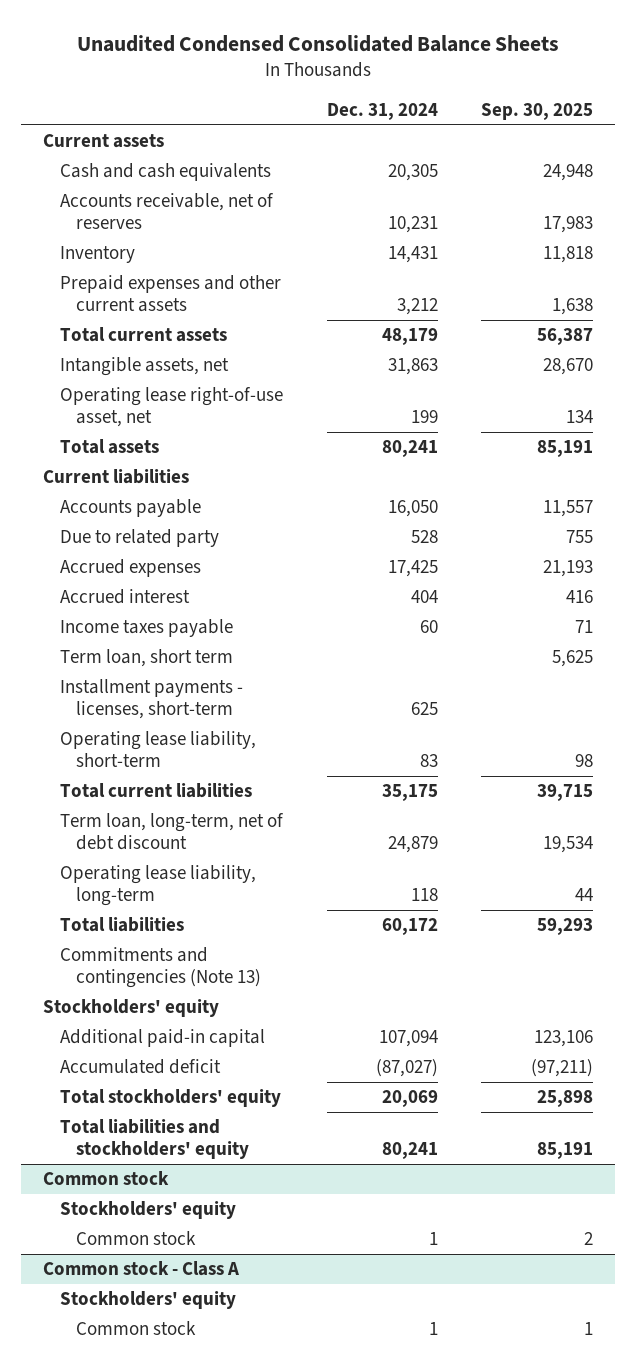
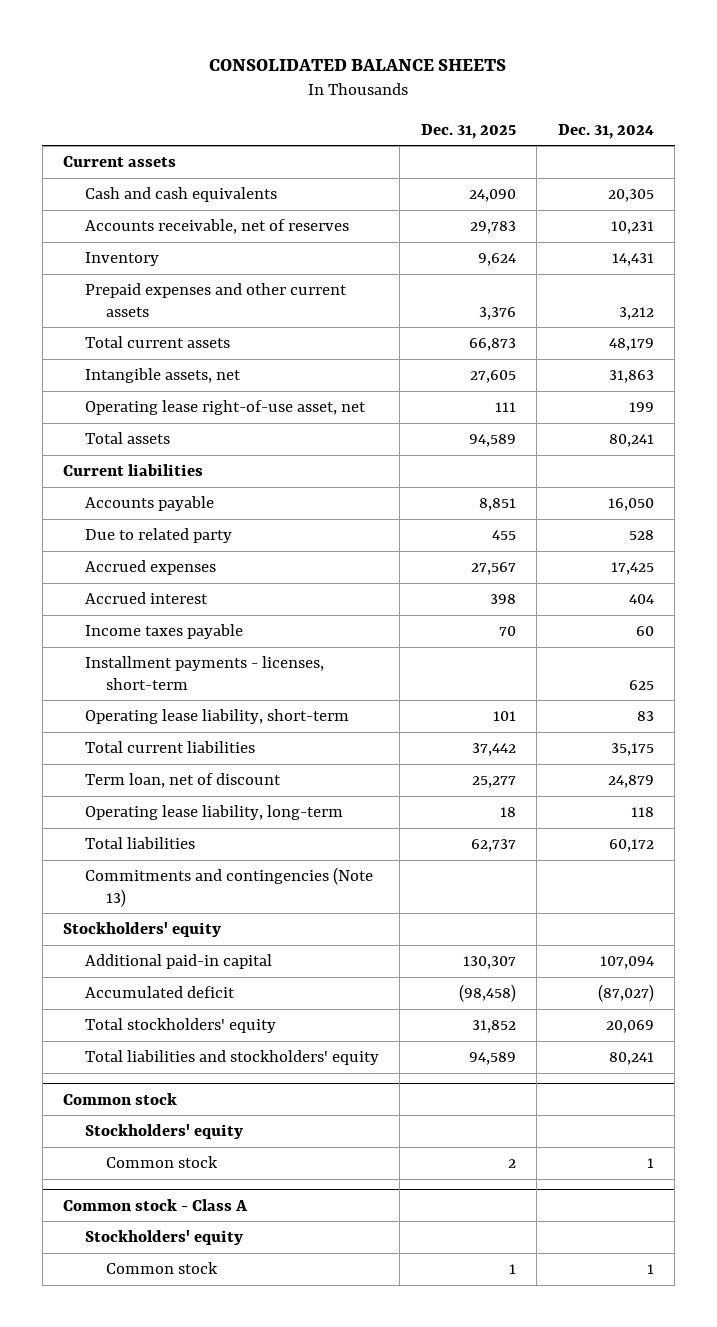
[77,34,560,52] Unaudited Condensed Consolidated Balance Sheets -> [209,58,507,71] CONSOLIDATED BALANCE SHEETS
[481,103,594,121] Sep. 30, 2025 -> none
none -> [420,123,516,139] Dec. 31, 2025
[59,649,233,668] Term loan, short term -> none
[59,813,284,851] Term loan, long-term, net of debt discount -> [84,773,281,789] Term loan, net of discount

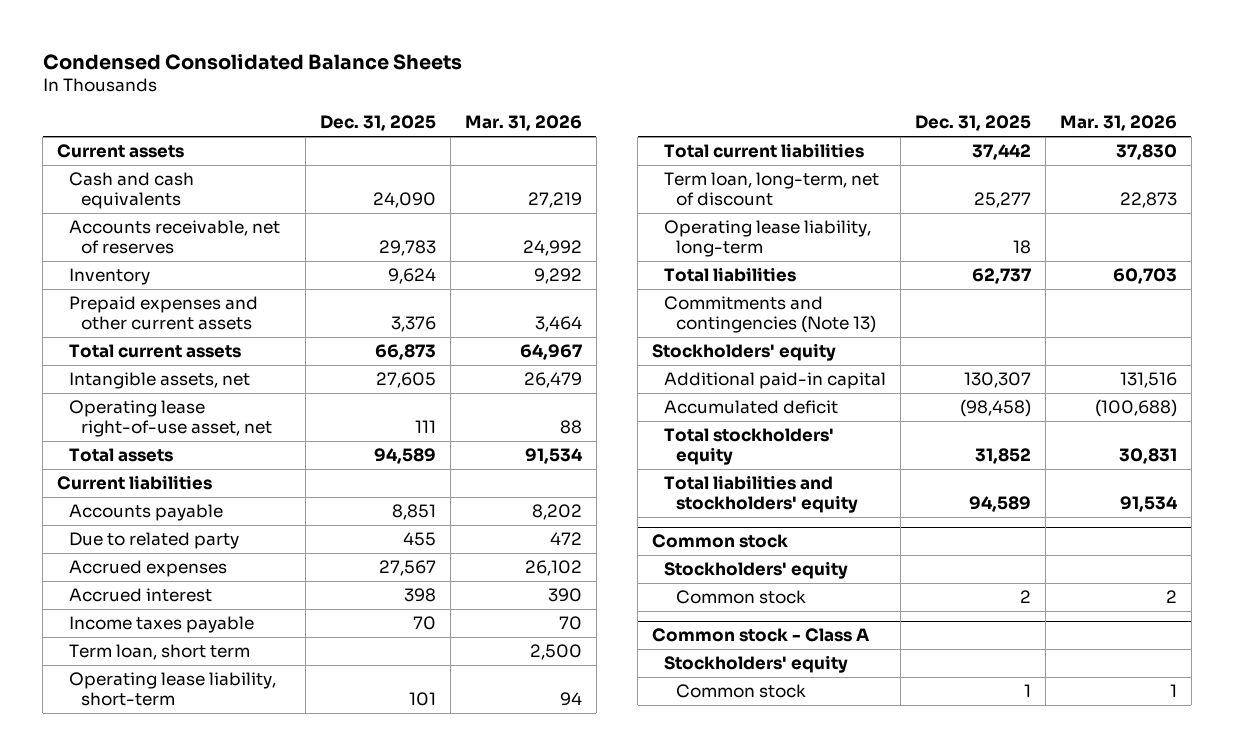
[209,58,507,71] CONSOLIDATED BALANCE SHEETS -> [42,53,462,70] Condensed Consolidated Balance Sheets
[557,123,654,139] Dec. 31, 2024 -> none
none -> [464,115,582,132] Mar. 31, 2026
[84,656,324,690] Installment payments - licenses, short-term -> none
none -> [69,644,251,661] Term loan, short term
[84,773,281,789] Term loan, net of discount -> [664,172,880,207] Term loan, long-term, net of discount

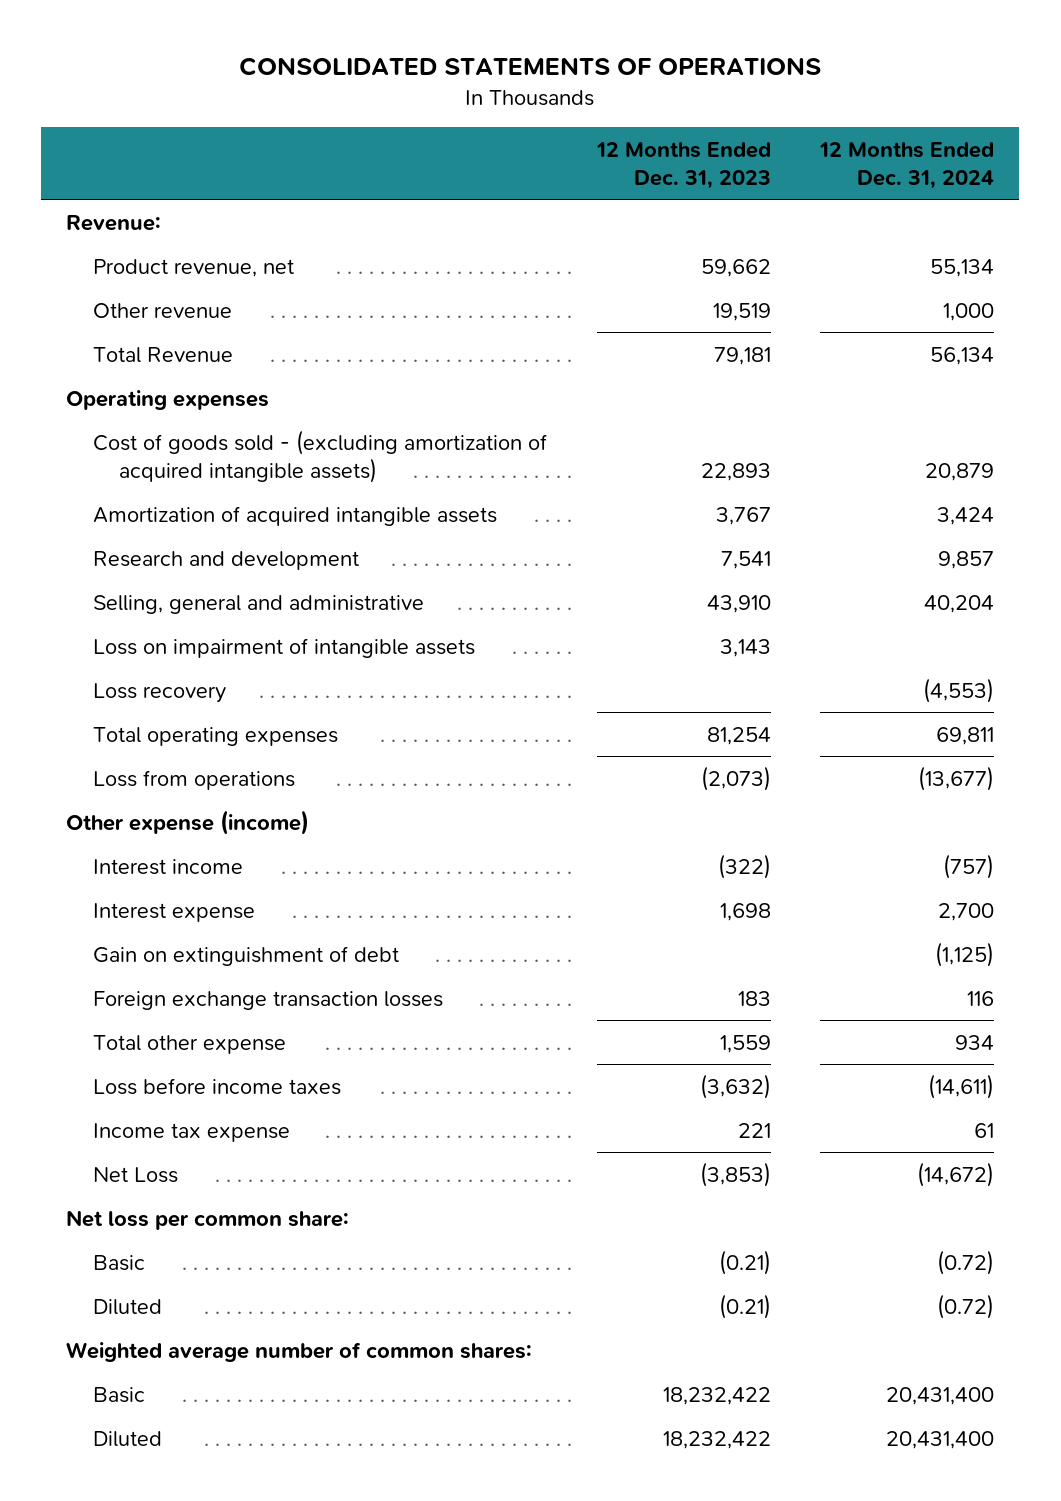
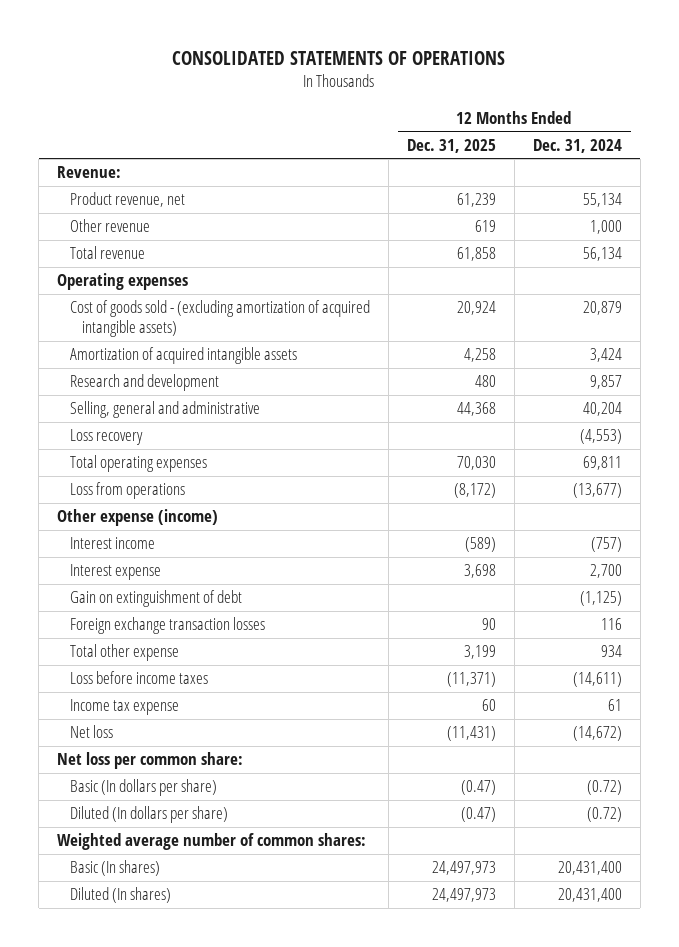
[595,141,771,189] 12 Months Ended Dec. 31, 2023 -> none
none -> [406,138,496,153] Dec. 31, 2025
[92,346,233,363] Total Revenue -> [69,246,145,260] Total revenue
[92,637,475,658] Loss on impairment of intangible assets -> none
[92,1166,178,1183] Net Loss -> [69,725,113,739] Net loss
[92,1254,145,1271] Basic -> [69,779,217,797] Basic (In dollars per share)
[92,1298,162,1315] Diluted -> [69,806,228,824] Diluted (In dollars per share)
[92,1386,145,1403] Basic -> [69,860,160,877] Basic (In shares)
[92,1430,162,1447] Diluted -> [69,887,171,904] Diluted (In shares)

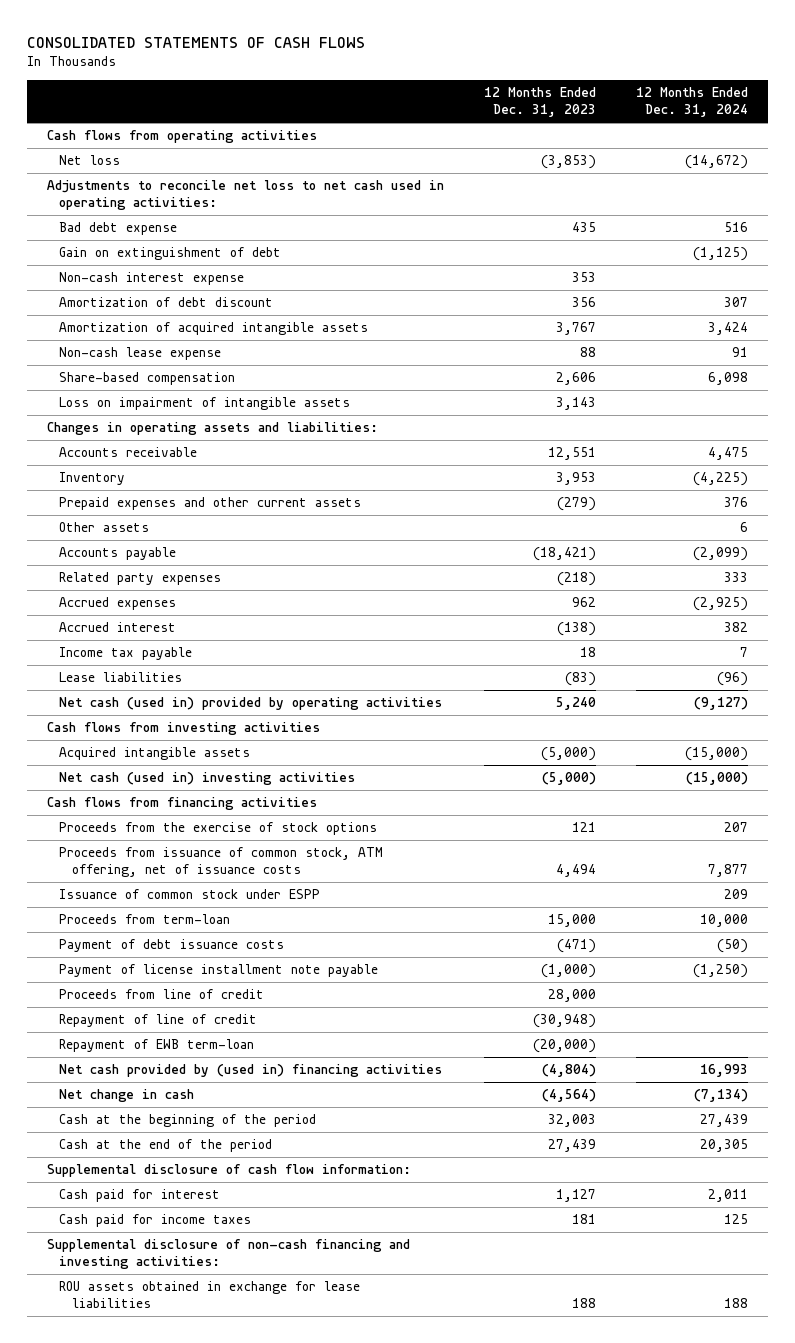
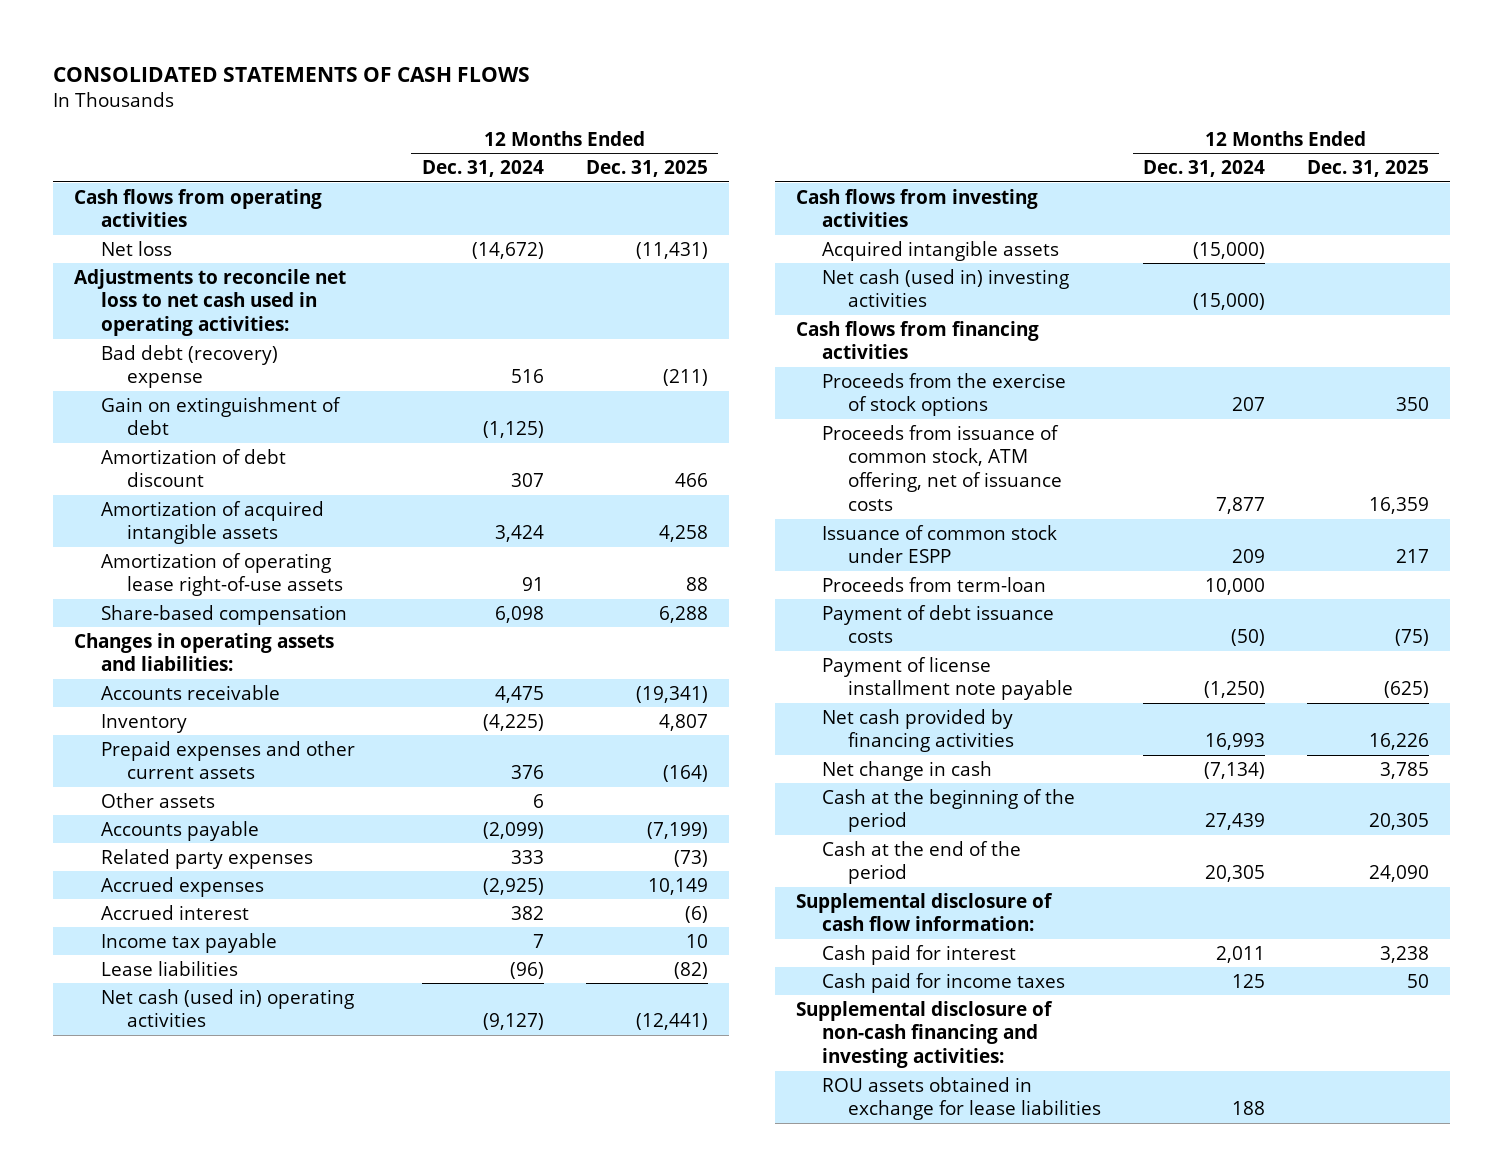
[483,87,596,118] 12 Months Ended Dec. 31, 2023 -> none
none -> [585,160,708,178] Dec. 31, 2025
[59,222,178,236] Bad debt expense -> [100,344,278,389] Bad debt (recovery) expense
[59,272,245,286] Non-cash interest expense -> none
[59,347,222,361] Non-cash lease expense -> [100,552,343,597] Amortization of operating lease right-of-use assets
[59,397,351,411] Loss on impairment of intangible assets -> none
[59,697,443,711] Net cash (used in) provided by operating activities -> [100,988,354,1028] Net cash (used in) operating activities
[59,989,265,1000] Proceeds from line of credit -> none
[59,1014,258,1028] Repayment of line of credit -> none
[59,1039,255,1053] Repayment of EWB term-loan -> none
[59,1064,443,1078] Net cash provided by (used in) financing activities -> [821,708,1015,753] Net cash provided by financing activities

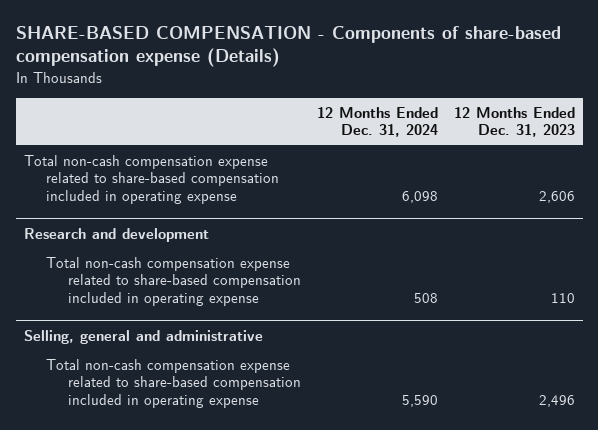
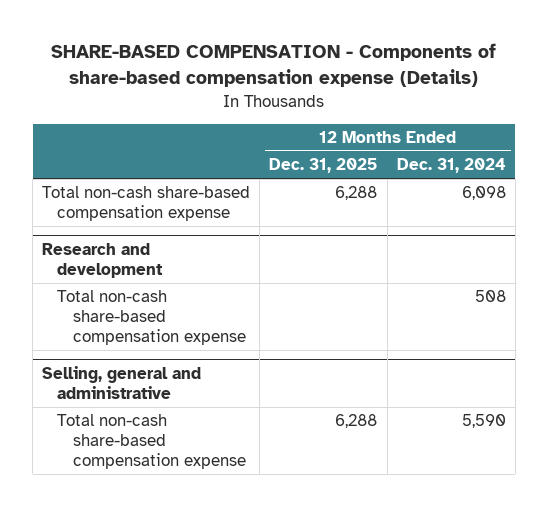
[453,106,575,138] 12 Months Ended Dec. 31, 2023 -> none
none -> [269,158,378,174] Dec. 31, 2025
[23,154,279,204] Total non-cash compensation expense related to share-based compensation included in operating expense -> [42,186,251,221] Total non-cash share-based compensation expense
[45,256,301,306] Total non-cash compensation expense related to share-based compensation included in operating expense -> [57,290,246,345] Total non-cash share-based compensation expense
[45,358,301,408] Total non-cash compensation expense related to share-based compensation included in operating expense -> [57,414,246,469] Total non-cash share-based compensation expense

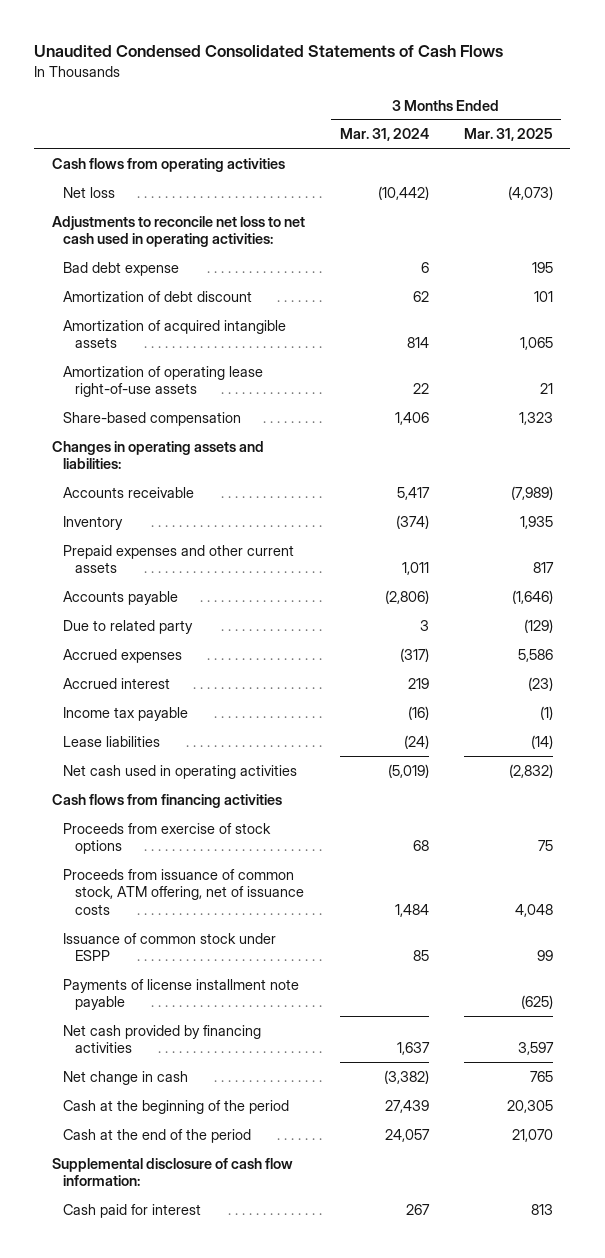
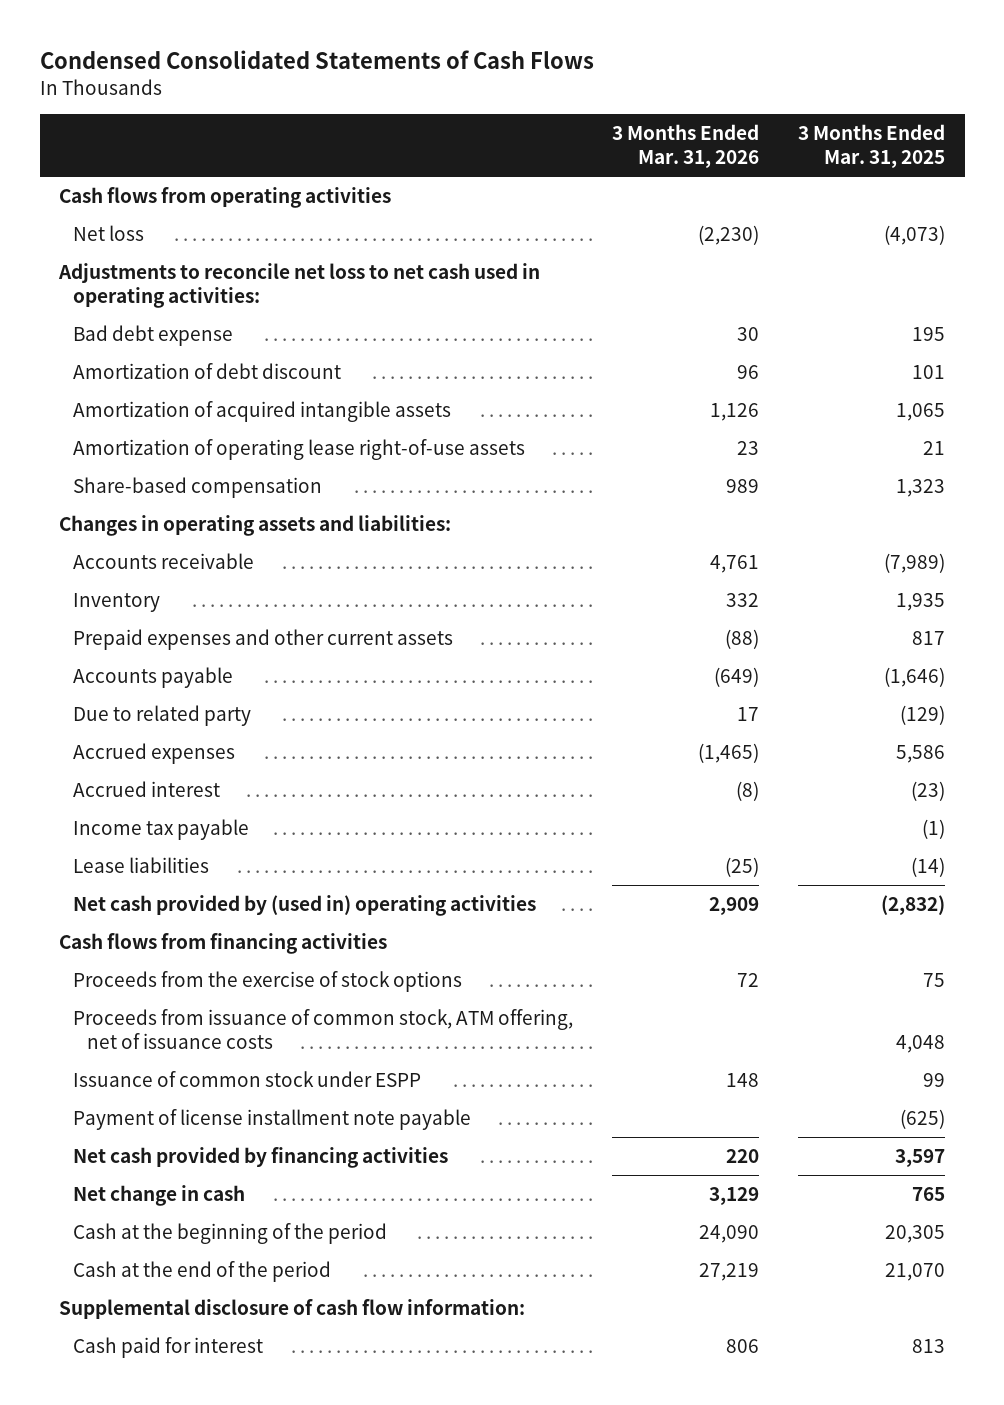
[34,44,504,57] Unaudited Condensed Consolidated Statements of Cash Flows -> [39,50,594,70] Condensed Consolidated Statements of Cash Flows
[339,128,429,142] Mar. 31, 2024 -> none
none -> [612,123,760,169] 3 Months Ended Mar. 31, 2026
[63,764,298,779] Net cash used in operating activities -> [73,894,537,916] Net cash provided by (used in) operating activities
[63,822,272,855] Proceeds from exercise of stock options -> [73,970,463,992] Proceeds from the exercise of stock options
[63,978,300,1011] Payments of license installment note payable -> [73,1108,472,1130] Payment of license installment note payable

